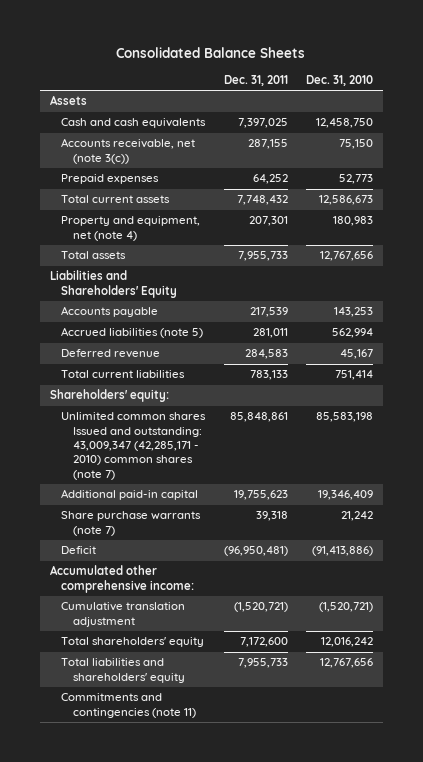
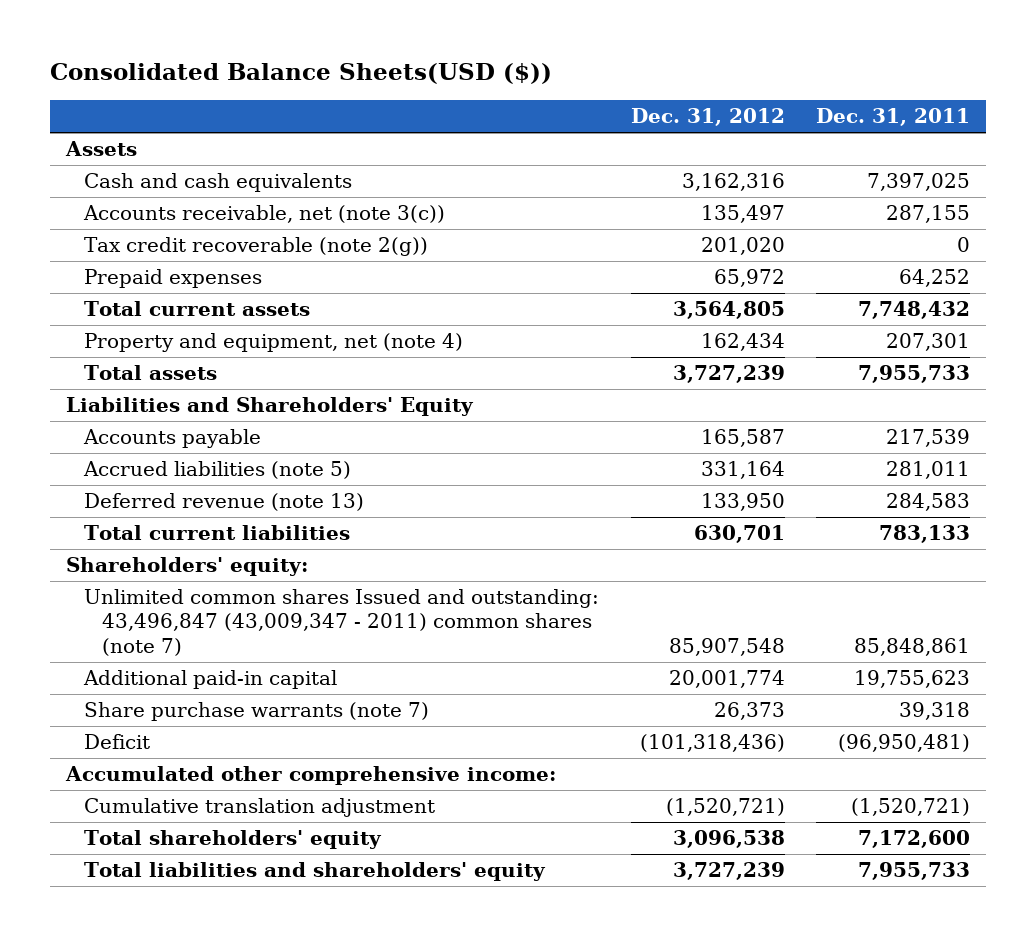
[116,47,306,59] Consolidated Balance Sheets -> [50,63,553,85] Consolidated Balance Sheets(USD ($))
[306,75,374,87] Dec. 31, 2010 -> none
none -> [630,108,785,127] Dec. 31, 2012
none -> [83,237,428,257] Tax credit recoverable (note 2(g))
[61,349,161,359] Deferred revenue -> [83,493,364,512] Deferred revenue (note 13)
[61,412,207,480] Unlimited common shares Issued and outstanding: 43,009,347 (42,285,171 - 2010) common shares (note 7) -> [83,589,599,656] Unlimited common shares Issued and outstanding: 43,496,847 (43,009,347 - 2011) common shares (note 7)
[61,693,196,718] Commitments and contingencies (note 11) -> none

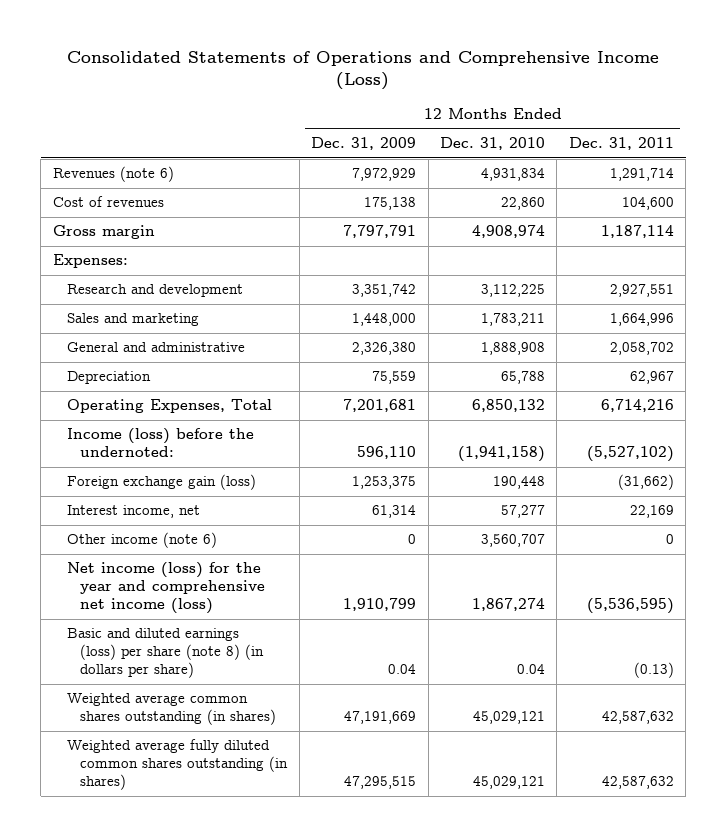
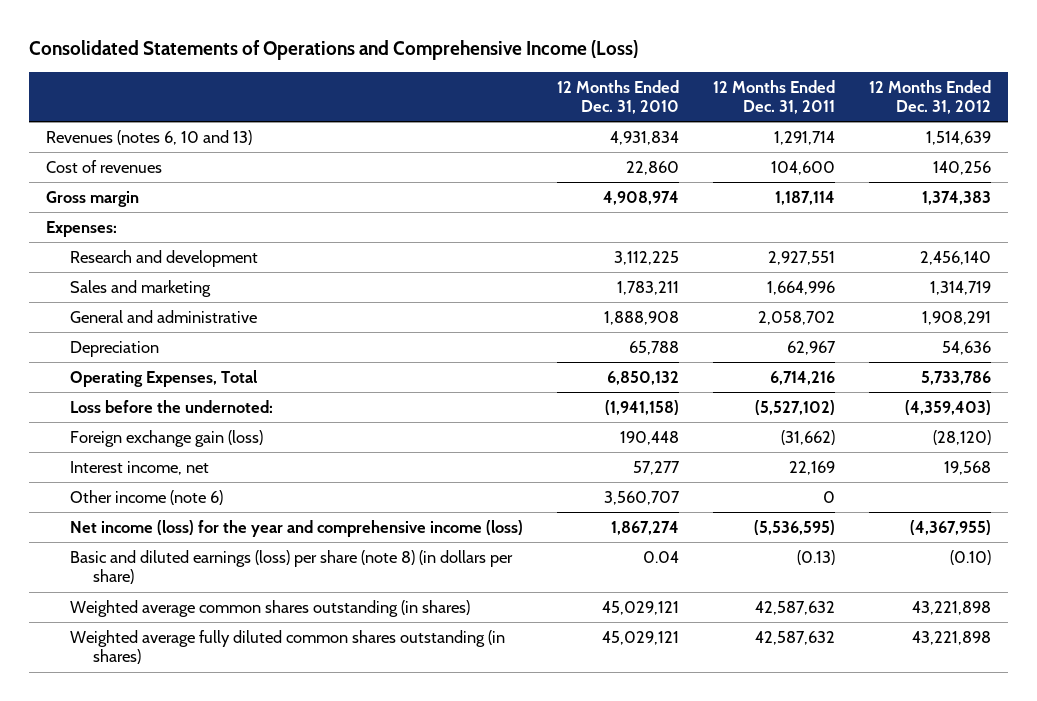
[311,137,417,151] Dec. 31, 2009 -> none
none -> [868,79,991,115] 12 Months Ended Dec. 31, 2012
[52,166,174,183] Revenues (note 6) -> [46,130,253,146] Revenues (notes 6, 10 and 13)
[66,428,254,458] Income (loss) before the undernoted: -> [69,400,273,414] Loss before the undernoted:
[66,562,266,615] Net income (loss) for the year and comprehensive net income (loss) -> [69,520,523,538] Net income (loss) for the year and comprehensive income (loss)

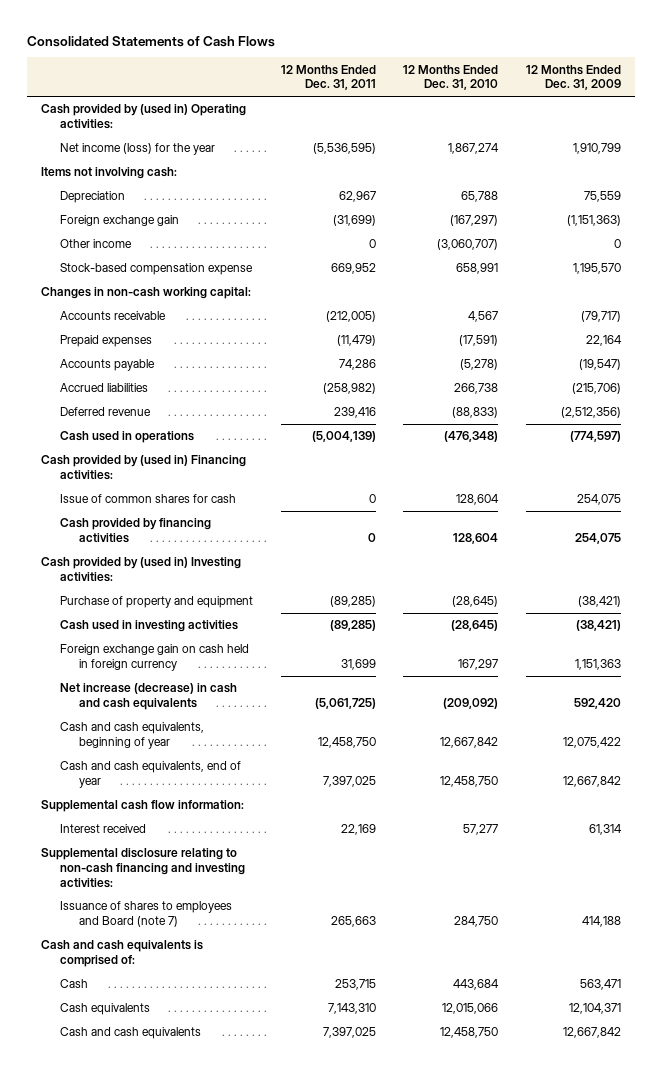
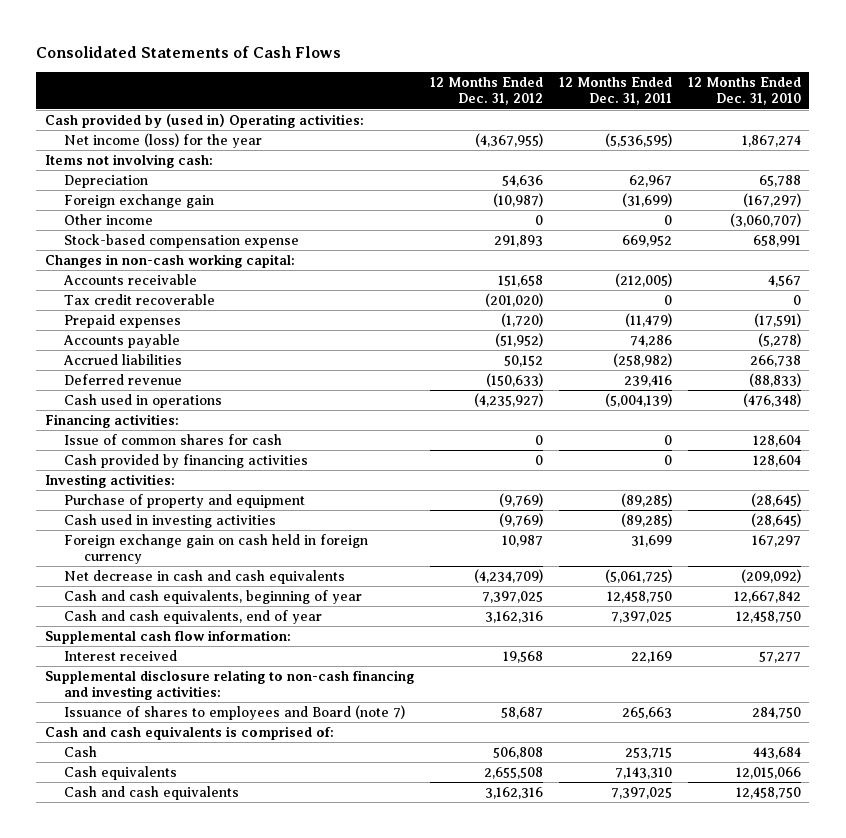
[526,64,622,91] 12 Months Ended Dec. 31, 2009 -> none
none -> [429,77,543,106] 12 Months Ended Dec. 31, 2012
none -> [64,294,216,306] Tax credit recoverable
[40,455,246,480] Cash provided by (used in) Financing activities: -> [44,414,179,429] Financing activities:
[40,557,241,582] Cash provided by (used in) Investing activities: -> [44,474,175,489] Investing activities:
[59,683,237,710] Net increase (decrease) in cash and cash equivalents -> [64,570,346,585] Net decrease in cash and cash equivalents

